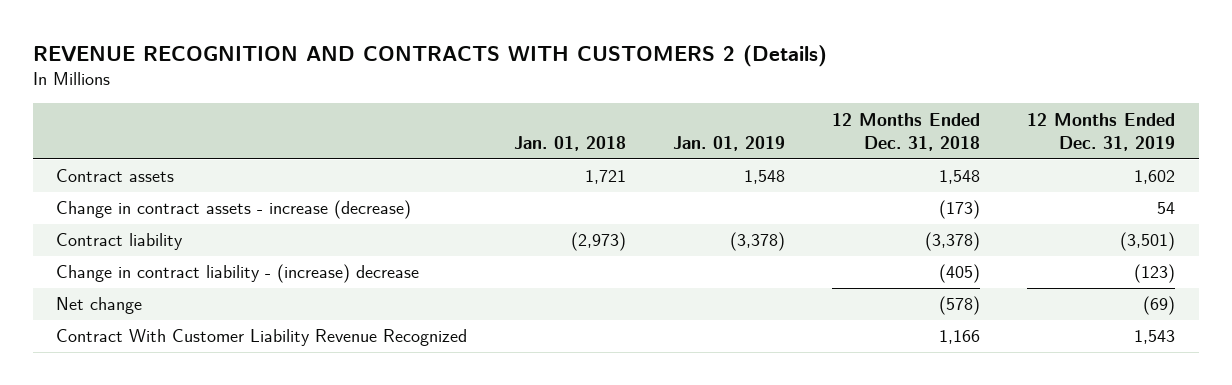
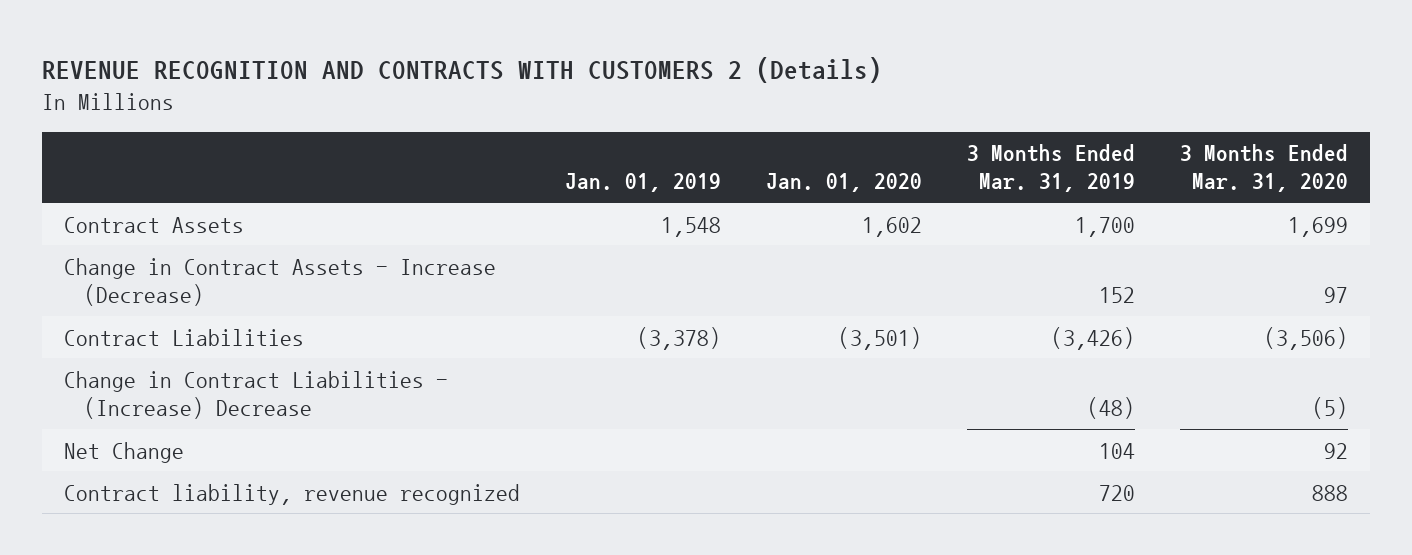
[514,135,627,151] Jan. 01, 2018 -> none
[832,112,981,151] 12 Months Ended Dec. 31, 2018 -> none
[1027,112,1176,151] 12 Months Ended Dec. 31, 2019 -> none
none -> [766,173,923,193] Jan. 01, 2020
none -> [967,144,1136,193] 3 Months Ended Mar. 31, 2019
none -> [1179,144,1348,193] 3 Months Ended Mar. 31, 2020
[56,169,175,183] Contract assets -> [64,216,245,233] Contract Assets
[56,200,412,220] Change in contract assets - increase (decrease) -> [64,257,497,306] Change in Contract Assets - Increase (Decrease)
[56,233,184,251] Contract liability -> [64,328,305,346] Contract Liabilities
[56,264,420,284] Change in contract liability - (increase) decrease -> [64,370,449,419] Change in Contract Liabilities - (Increase) Decrease
[56,297,143,315] Net change -> [64,441,185,463] Net Change
[56,329,468,347] Contract With Customer Liability Revenue Recognized -> [64,483,521,505] Contract liability, revenue recognized

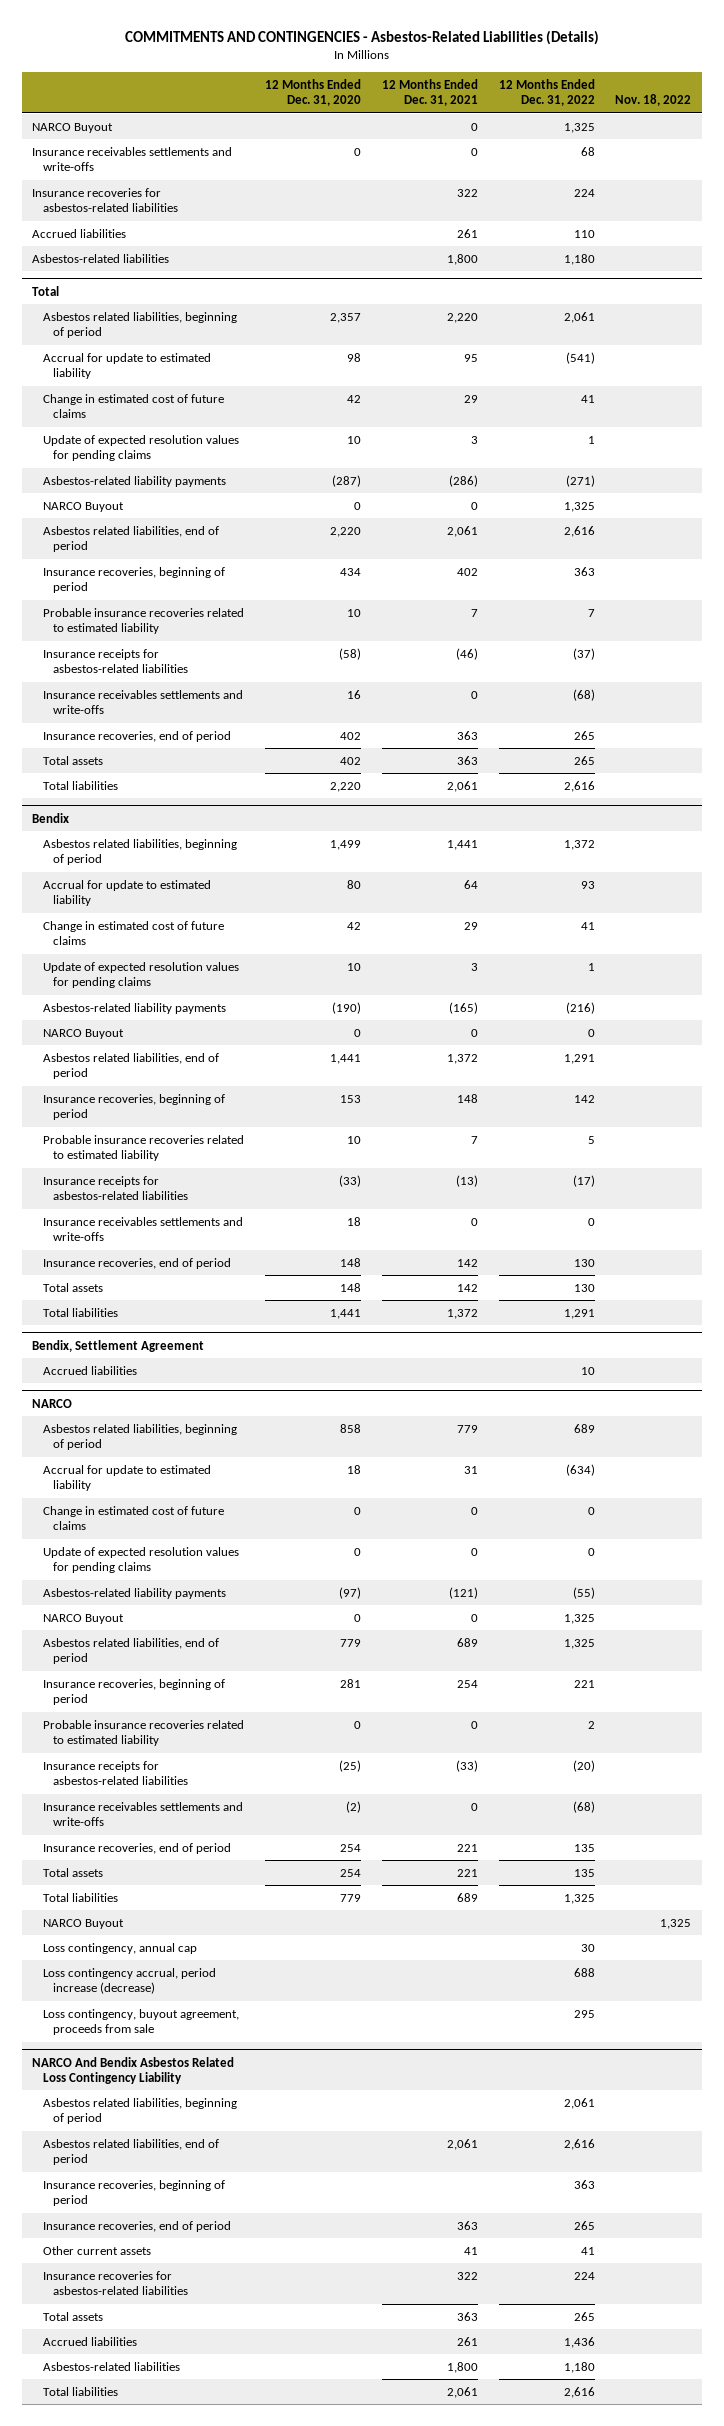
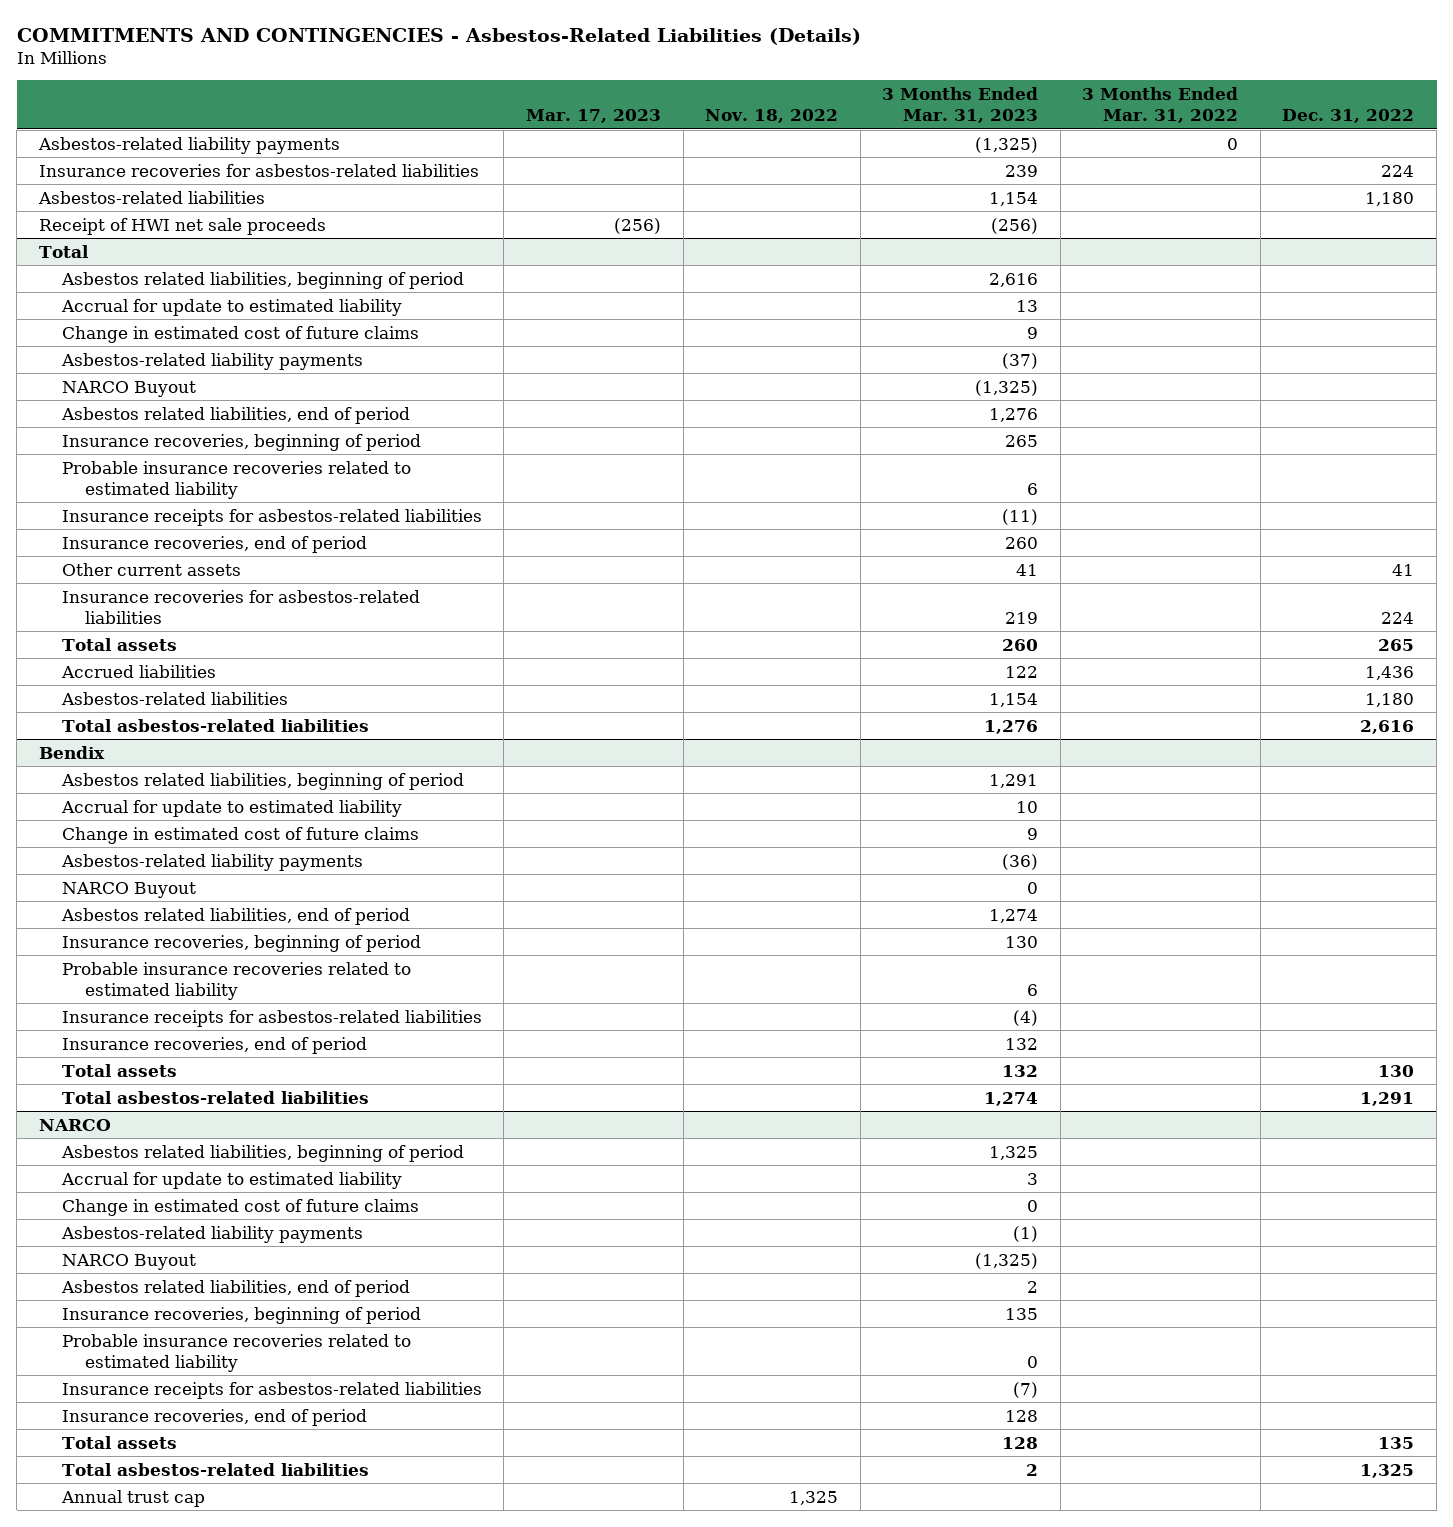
[264,78,361,107] 12 Months Ended Dec. 31, 2020 -> none
[381,78,478,107] 12 Months Ended Dec. 31, 2021 -> none
[498,78,595,107] 12 Months Ended Dec. 31, 2022 -> none
none -> [525,109,661,124] Mar. 17, 2023
none -> [882,86,1039,124] 3 Months Ended Mar. 31, 2023
none -> [1082,86,1239,124] 3 Months Ended Mar. 31, 2022
none -> [1282,109,1415,124] Dec. 31, 2022
[32,122,114,133] NARCO Buyout -> none
[32,146,233,172] Insurance receivables settlements and write-offs -> none
none -> [37,136,340,154] Asbestos-related liability payments
[32,228,127,238] Accrued liabilities -> none
none -> [38,217,326,235] Receipt of HWI net sale proceeds
[42,434,239,462] Update of expected resolution values for pending claims -> none
[42,689,243,715] Insurance receivables settlements and write-offs -> none
none -> [61,562,241,576] Other current assets
none -> [61,589,420,624] Insurance recoveries for asbestos-related liabilities
none -> [60,664,216,678] Accrued liabilities
none -> [60,691,288,705] Asbestos-related liabilities
[42,780,118,790] Total liabilities -> [61,718,369,732] Total asbestos-related liabilities
[42,961,239,989] Update of expected resolution values for pending claims -> none
[42,1216,243,1242] Insurance receivables settlements and write-offs -> none
[32,1339,205,1352] Bendix, Settlement Agreement -> none
[42,1365,137,1375] Accrued liabilities -> none
[42,1307,118,1317] Total liabilities -> [61,1090,369,1104] Total asbestos-related liabilities
[42,1546,239,1574] Update of expected resolution values for pending claims -> none
[42,1801,243,1827] Insurance receivables settlements and write-offs -> none
[42,1942,197,1954] Loss contingency, annual cap -> none
[42,1967,216,1995] Loss contingency accrual, period increase (decrease) -> none
[42,2008,239,2036] Loss contingency, buyout agreement, proceeds from sale -> none
[32,2056,235,2084] NARCO And Bendix Asbestos Related Loss Contingency Liability -> none
[42,2097,237,2125] Asbestos related liabilities, beginning of period -> none
[42,2138,219,2166] Asbestos related liabilities, end of period -> none
[42,2179,225,2207] Insurance recoveries, beginning of period -> none
[42,2220,231,2232] Insurance recoveries, end of period -> none
[42,2245,151,2255] Other current assets -> none
[42,2270,189,2296] Insurance recoveries for asbestos-related liabilities -> none
[42,2311,103,2321] Total assets -> none
[42,2336,137,2346] Accrued liabilities -> none
[42,2361,180,2371] Asbestos-related liabilities -> none
[42,2386,118,2396] Total liabilities -> none
[42,1892,118,1902] Total liabilities -> [61,1462,369,1476] Total asbestos-related liabilities
[42,1918,124,1929] NARCO Buyout -> [60,1489,205,1507] Annual trust cap

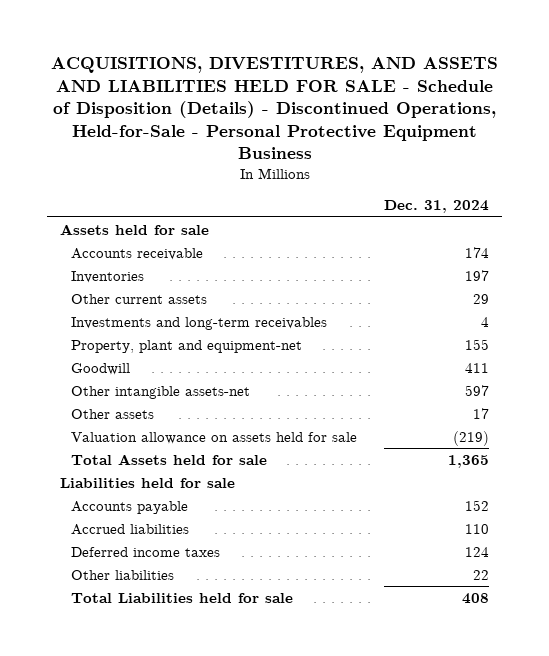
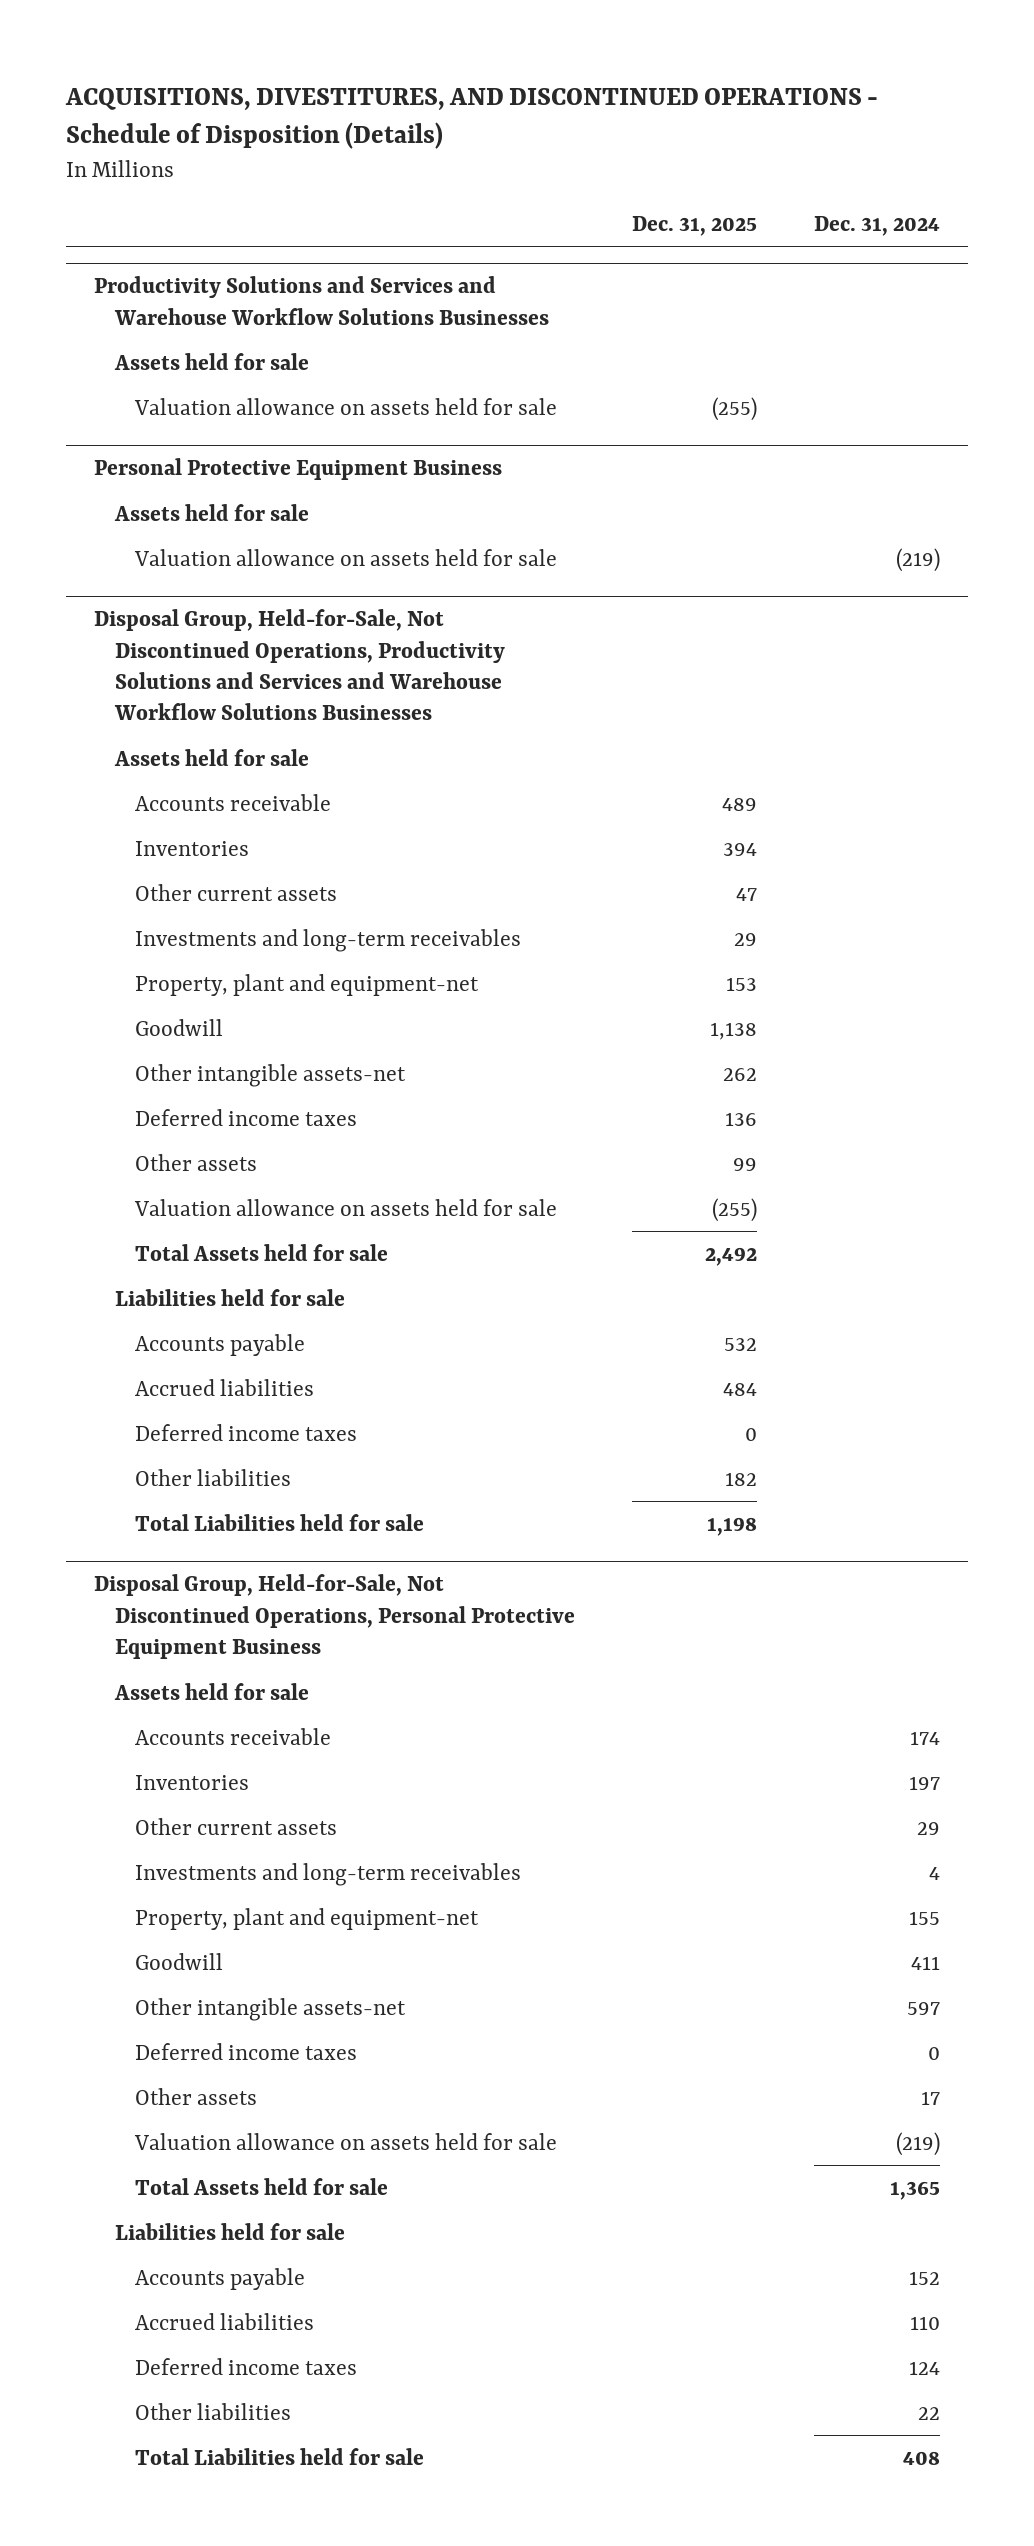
[50,57,498,160] ACQUISITIONS, DIVESTITURES, AND ASSETS AND LIABILITIES HELD FOR SALE - Schedule of Disposition (Details) - Discontinued Operations, Held-for-Sale - Personal Protective Equipment Business -> [64,87,878,150] ACQUISITIONS, DIVESTITURES, AND DISCONTINUED OPERATIONS - Schedule of Disposition (Details)
none -> [631,216,757,237] Dec. 31, 2025
none -> [94,276,549,325] Productivity Solutions and Services and Warehouse Workflow Solutions Businesses
none -> [113,352,309,370] Assets held for sale
none -> [133,397,557,415] Valuation allowance on assets held for sale
none -> [94,458,503,481] Personal Protective Equipment Business
none -> [113,503,309,521] Assets held for sale
none -> [133,548,557,566] Valuation allowance on assets held for sale
none -> [94,609,505,721] Disposal Group, Held-for-Sale, Not Discontinued Operations, Productivity Solutions and Services and Warehouse Workflow Solutions Businesses
none -> [113,748,309,766] Assets held for sale
none -> [134,793,331,811] Accounts receivable
none -> [134,840,249,856] Inventories
none -> [134,883,337,901] Other current assets
none -> [134,928,521,952] Investments and long-term receivables
none -> [134,973,479,996] Property, plant and equipment-net
none -> [134,1018,223,1036] Goodwill
none -> [134,1063,406,1087] Other intangible assets-net
none -> [134,1108,357,1126] Deferred income taxes
none -> [134,1153,257,1171] Other assets
none -> [133,1198,557,1216] Valuation allowance on assets held for sale
none -> [134,1243,388,1261] Total Assets held for sale
none -> [114,1288,345,1306] Liabilities held for sale
none -> [134,1333,305,1356] Accounts payable
none -> [134,1378,314,1396] Accrued liabilities
none -> [134,1423,357,1441] Deferred income taxes
none -> [134,1468,291,1486] Other liabilities
none -> [134,1513,424,1531] Total Liabilities held for sale
none -> [94,1574,575,1660] Disposal Group, Held-for-Sale, Not Discontinued Operations, Personal Protective Equipment Business
none -> [134,2042,357,2060] Deferred income taxes

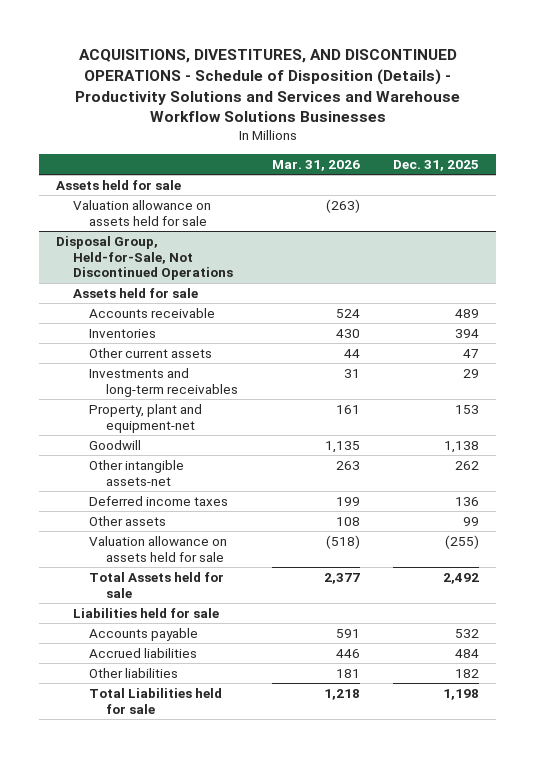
[64,87,878,150] ACQUISITIONS, DIVESTITURES, AND DISCONTINUED OPERATIONS - Schedule of Disposition (Details) -> [74,49,460,123] ACQUISITIONS, DIVESTITURES, AND DISCONTINUED OPERATIONS - Schedule of Disposition (Details) - Productivity Solutions and Services and Warehouse Workflow Solutions Businesses
[813,216,940,237] Dec. 31, 2024 -> none
none -> [271,159,360,171] Mar. 31, 2026
[94,276,549,325] Productivity Solutions and Services and Warehouse Workflow Solutions Businesses -> none
[113,352,309,370] Assets held for sale -> none
[133,397,557,415] Valuation allowance on assets held for sale -> none
[94,458,503,481] Personal Protective Equipment Business -> none
[113,503,309,521] Assets held for sale -> none
[133,548,557,566] Valuation allowance on assets held for sale -> none
none -> [56,179,182,190] Assets held for sale
none -> [72,199,211,226] Valuation allowance on assets held for sale
[94,609,505,721] Disposal Group, Held-for-Sale, Not Discontinued Operations, Productivity Solutions and Services and Warehouse Workflow Solutions Businesses -> [56,235,233,281] Disposal Group, Held-for-Sale, Not Discontinued Operations
[134,1423,357,1441] Deferred income taxes -> none
[94,1574,575,1660] Disposal Group, Held-for-Sale, Not Discontinued Operations, Personal Protective Equipment Business -> none
[113,1682,309,1700] Assets held for sale -> none
[134,1727,331,1745] Accounts receivable -> none
[134,1774,249,1790] Inventories -> none
[134,1817,337,1835] Other current assets -> none
[134,1862,521,1886] Investments and long-term receivables -> none
[134,1907,479,1930] Property, plant and equipment-net -> none
[134,1952,223,1970] Goodwill -> none
[134,1997,406,2021] Other intangible assets-net -> none
[134,2042,357,2060] Deferred income taxes -> none
[134,2087,257,2105] Other assets -> none
[133,2132,557,2150] Valuation allowance on assets held for sale -> none
[134,2177,388,2195] Total Assets held for sale -> none
[114,2222,345,2240] Liabilities held for sale -> none
[134,2267,305,2290] Accounts payable -> none
[134,2312,314,2330] Accrued liabilities -> none
[134,2357,357,2375] Deferred income taxes -> none
[134,2402,291,2420] Other liabilities -> none
[134,2447,424,2465] Total Liabilities held for sale -> none

